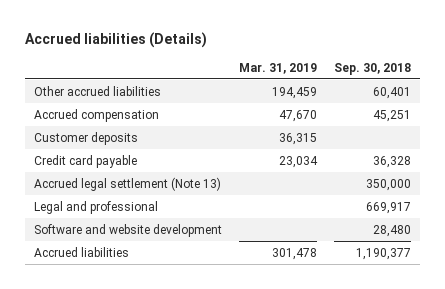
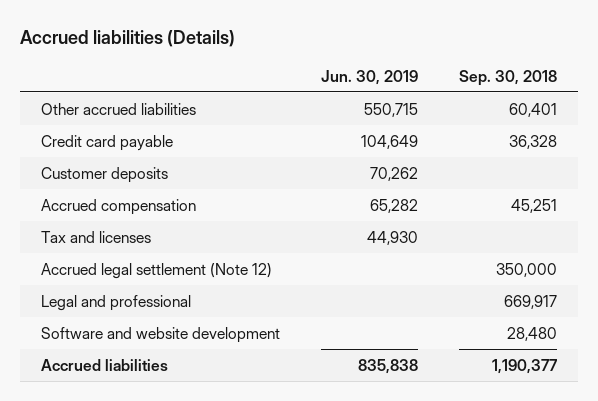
[238,62,317,74] Mar. 31, 2019 -> none
none -> [320,69,418,85] Jun. 30, 2019
[33,131,138,145] Customer deposits -> [40,166,168,183] Customer deposits
[33,108,159,122] Accrued compensation -> [40,198,196,215] Accrued compensation
none -> [40,230,151,243] Tax and licenses
[33,176,221,191] Accrued legal settlement (Note 13) -> [40,262,272,279] Accrued legal settlement (Note 12)

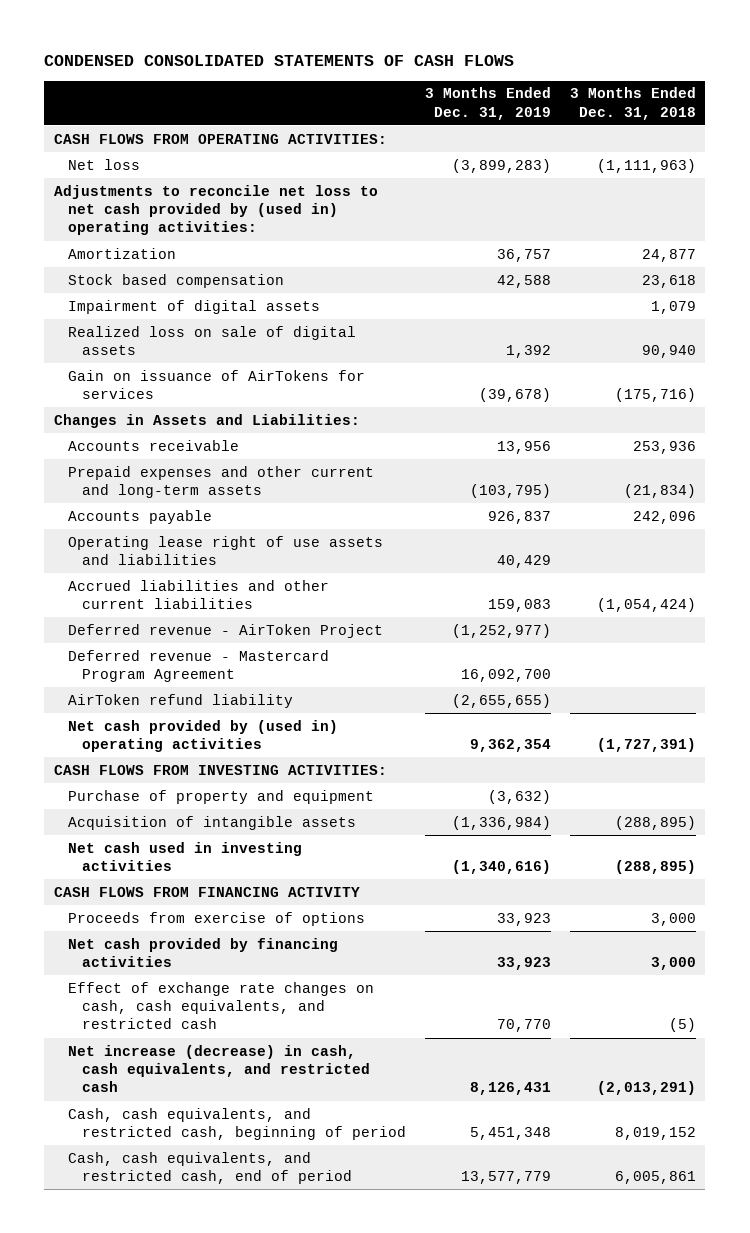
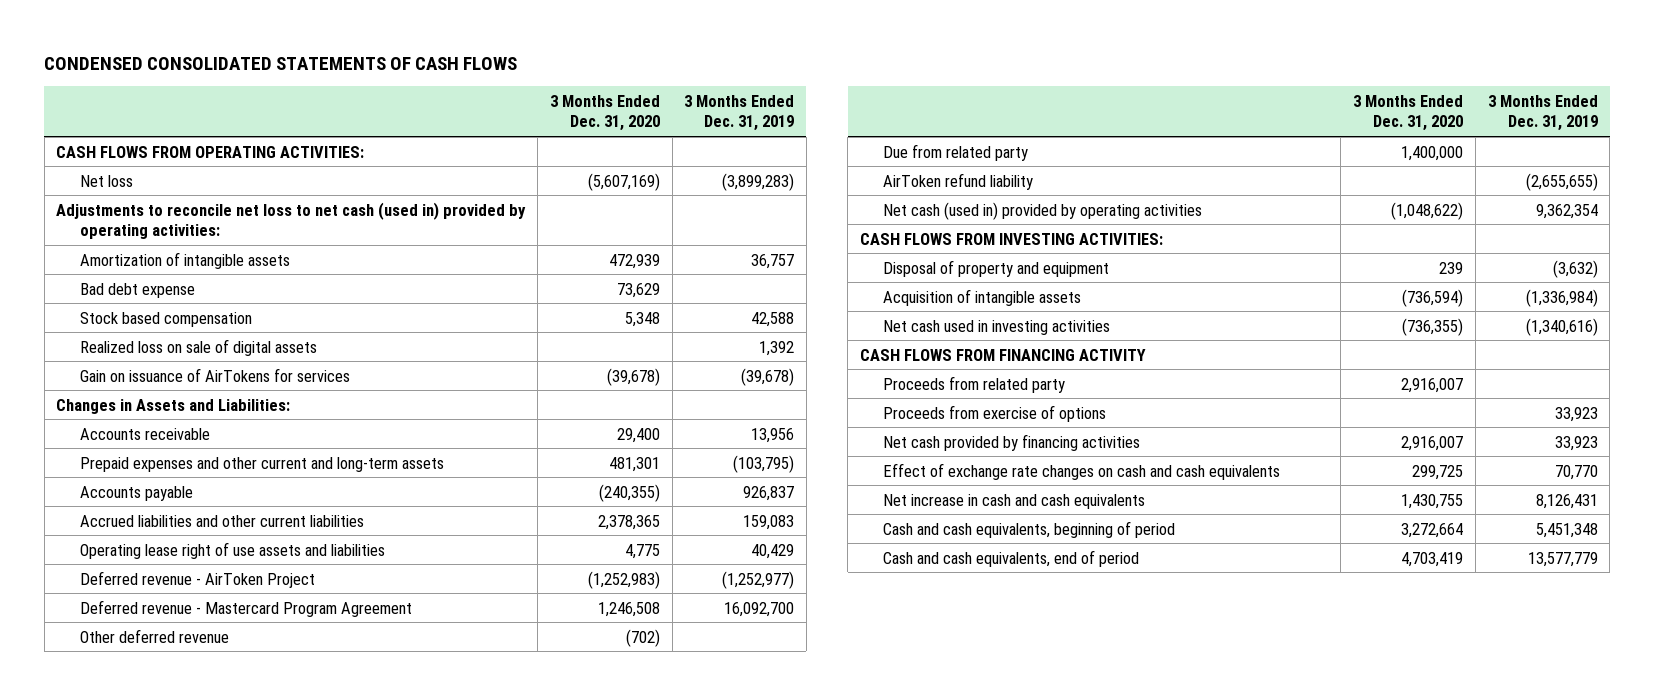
[569,87,696,120] 3 Months Ended Dec. 31, 2018 -> none
none -> [549,94,660,132] 3 Months Ended Dec. 31, 2020
[53,184,378,236] Adjustments to reconcile net loss to net cash provided by (used in) operating activities: -> [56,201,527,240] Adjustments to reconcile net loss to net cash (used in) provided by operating activities:
[67,247,176,259] Amortization -> [80,251,291,269] Amortization of intangible assets
none -> [80,282,196,298] Bad debt expense
[67,299,320,314] Impairment of digital assets -> none
[67,535,383,566] Operating lease right of use assets and liabilities -> [80,541,386,559] Operating lease right of use assets and liabilities
none -> [80,628,230,643] Other deferred revenue
none -> [883,143,1029,161] Due from related party
[67,719,338,753] Net cash provided by (used in) operating activities -> [883,201,1203,220] Net cash (used in) provided by operating activities
[67,789,374,804] Purchase of property and equipment -> [883,259,1110,277] Disposal of property and equipment
none -> [883,375,1066,393] Proceeds from related party
[67,981,374,1030] Effect of exchange rate changes on cash, cash equivalents, and restricted cash -> [883,462,1281,480] Effect of exchange rate changes on cash and cash equivalents
[67,1044,370,1093] Net increase (decrease) in cash, cash equivalents, and restricted cash -> [883,493,1146,509] Net increase in cash and cash equivalents
[67,1107,406,1141] Cash, cash equivalents, and restricted cash, beginning of period -> [883,520,1176,538] Cash and cash equivalents, beginning of period
[67,1151,352,1185] Cash, cash equivalents, and restricted cash, end of period -> [883,549,1140,567] Cash and cash equivalents, end of period

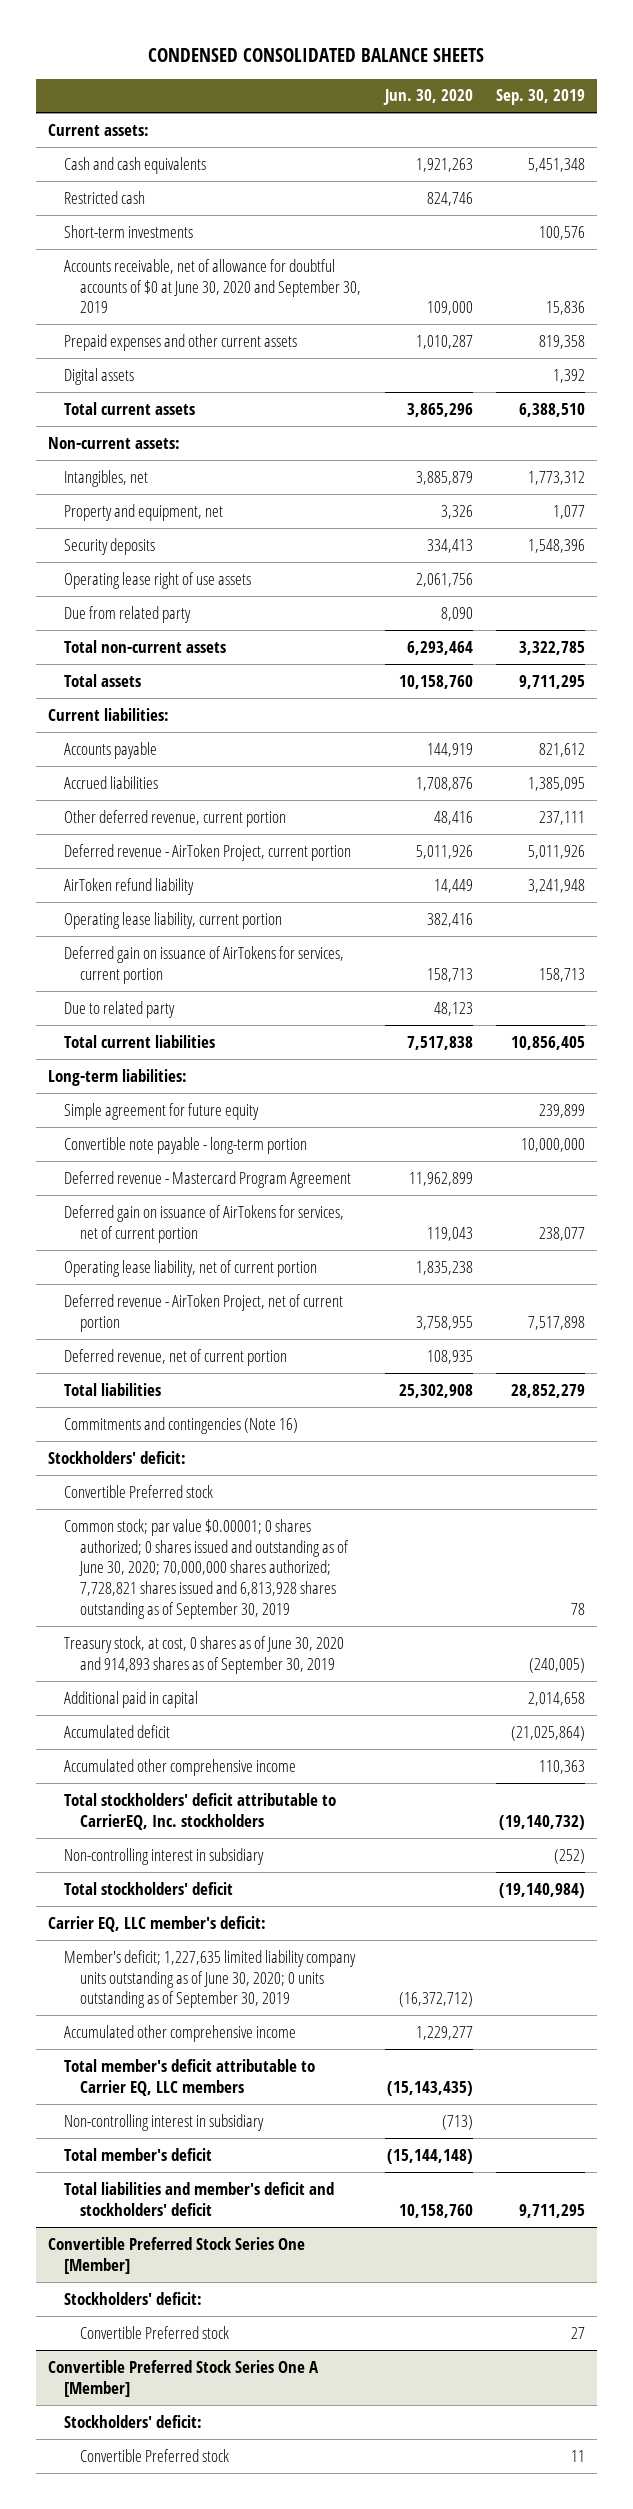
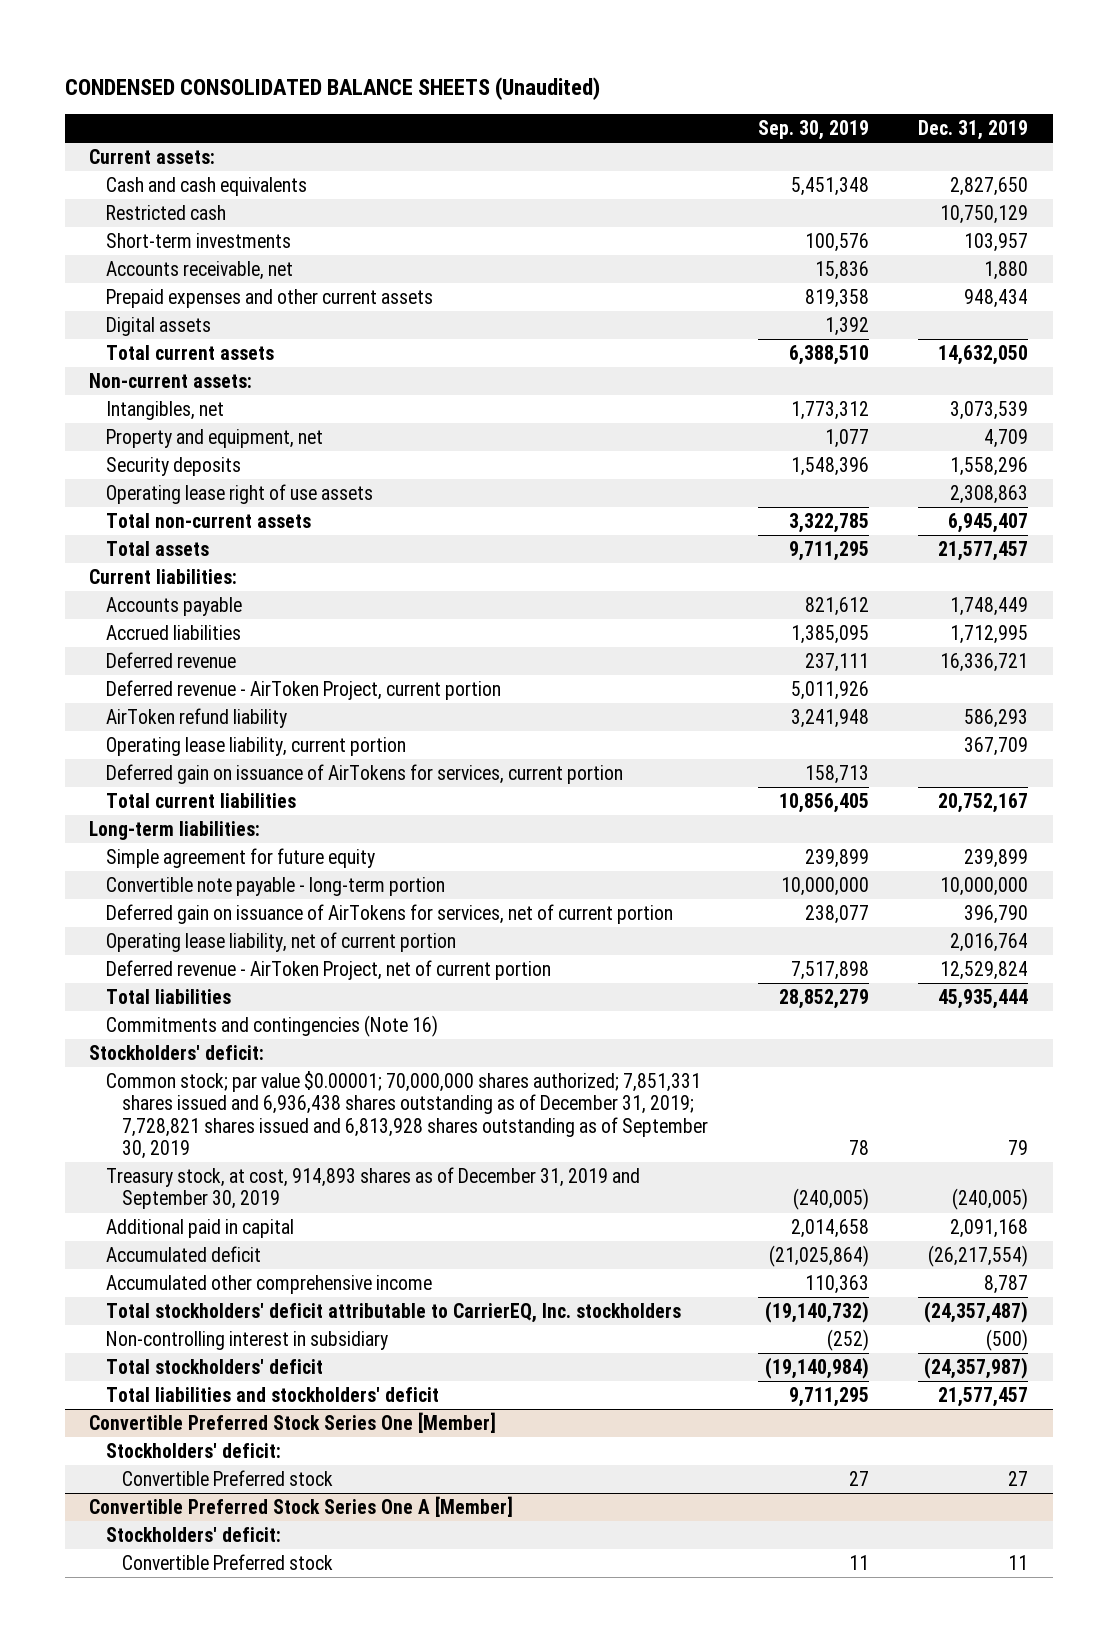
[148,48,485,63] CONDENSED CONSOLIDATED BALANCE SHEETS -> [64,76,600,100] CONDENSED CONSOLIDATED BALANCE SHEETS (Unaudited)
[382,89,473,106] Jun. 30, 2020 -> none
none -> [917,120,1028,141] Dec. 31, 2019
[64,258,362,314] Accounts receivable, net of allowance for doubtful accounts of $0 at June 30, 2020 and September 30, 2019 -> [105,260,293,280] Accounts receivable, net
[64,605,192,623] Due from related party -> none
[64,809,287,827] Other deferred revenue, current portion -> [105,651,236,668] Deferred revenue
[64,1000,176,1018] Due to related party -> none
[64,1170,352,1188] Deferred revenue - Mastercard Program Agreement -> none
[64,1348,288,1366] Deferred revenue, net of current portion -> none
[64,1484,214,1498] Convertible Preferred stock -> none
[64,1518,350,1620] Common stock; par value $0.00001; 0 shares authorized; 0 shares issued and outstanding as of June 30, 2020; 70,000,000 shares authorized; 7,728,821 shares issued and 6,813,928 shares outstanding as of September 30, 2019 -> [105,1070,709,1160] Common stock; par value $0.00001; 70,000,000 shares authorized; 7,851,331 shares issued and 6,936,438 shares outstanding as of December 31, 2019; 7,728,821 shares issued and 6,813,928 shares outstanding as of September 30, 2019
[64,1635,345,1674] Treasury stock, at cost, 0 shares as of June 30, 2020 and 914,893 shares as of September 30, 2019 -> [105,1166,640,1210] Treasury stock, at cost, 914,893 shares as of December 31, 2019 and September 30, 2019
[48,1915,267,1932] Carrier EQ, LLC member's deficit: -> none
[64,1949,357,2009] Member's deficit; 1,227,635 limited liability company units outstanding as of June 30, 2020; 0 units outstanding as of September 30, 2019 -> none
[64,2024,297,2042] Accumulated other comprehensive income -> none
[64,2058,316,2096] Total member's deficit attributable to Carrier EQ, LLC members -> none
[64,2113,265,2131] Non-controlling interest in subsidiary -> none
[64,2147,213,2161] Total member's deficit -> none
[64,2181,335,2216] Total liabilities and member's deficit and stockholders' deficit -> [105,1386,439,1402] Total liabilities and stockholders' deficit

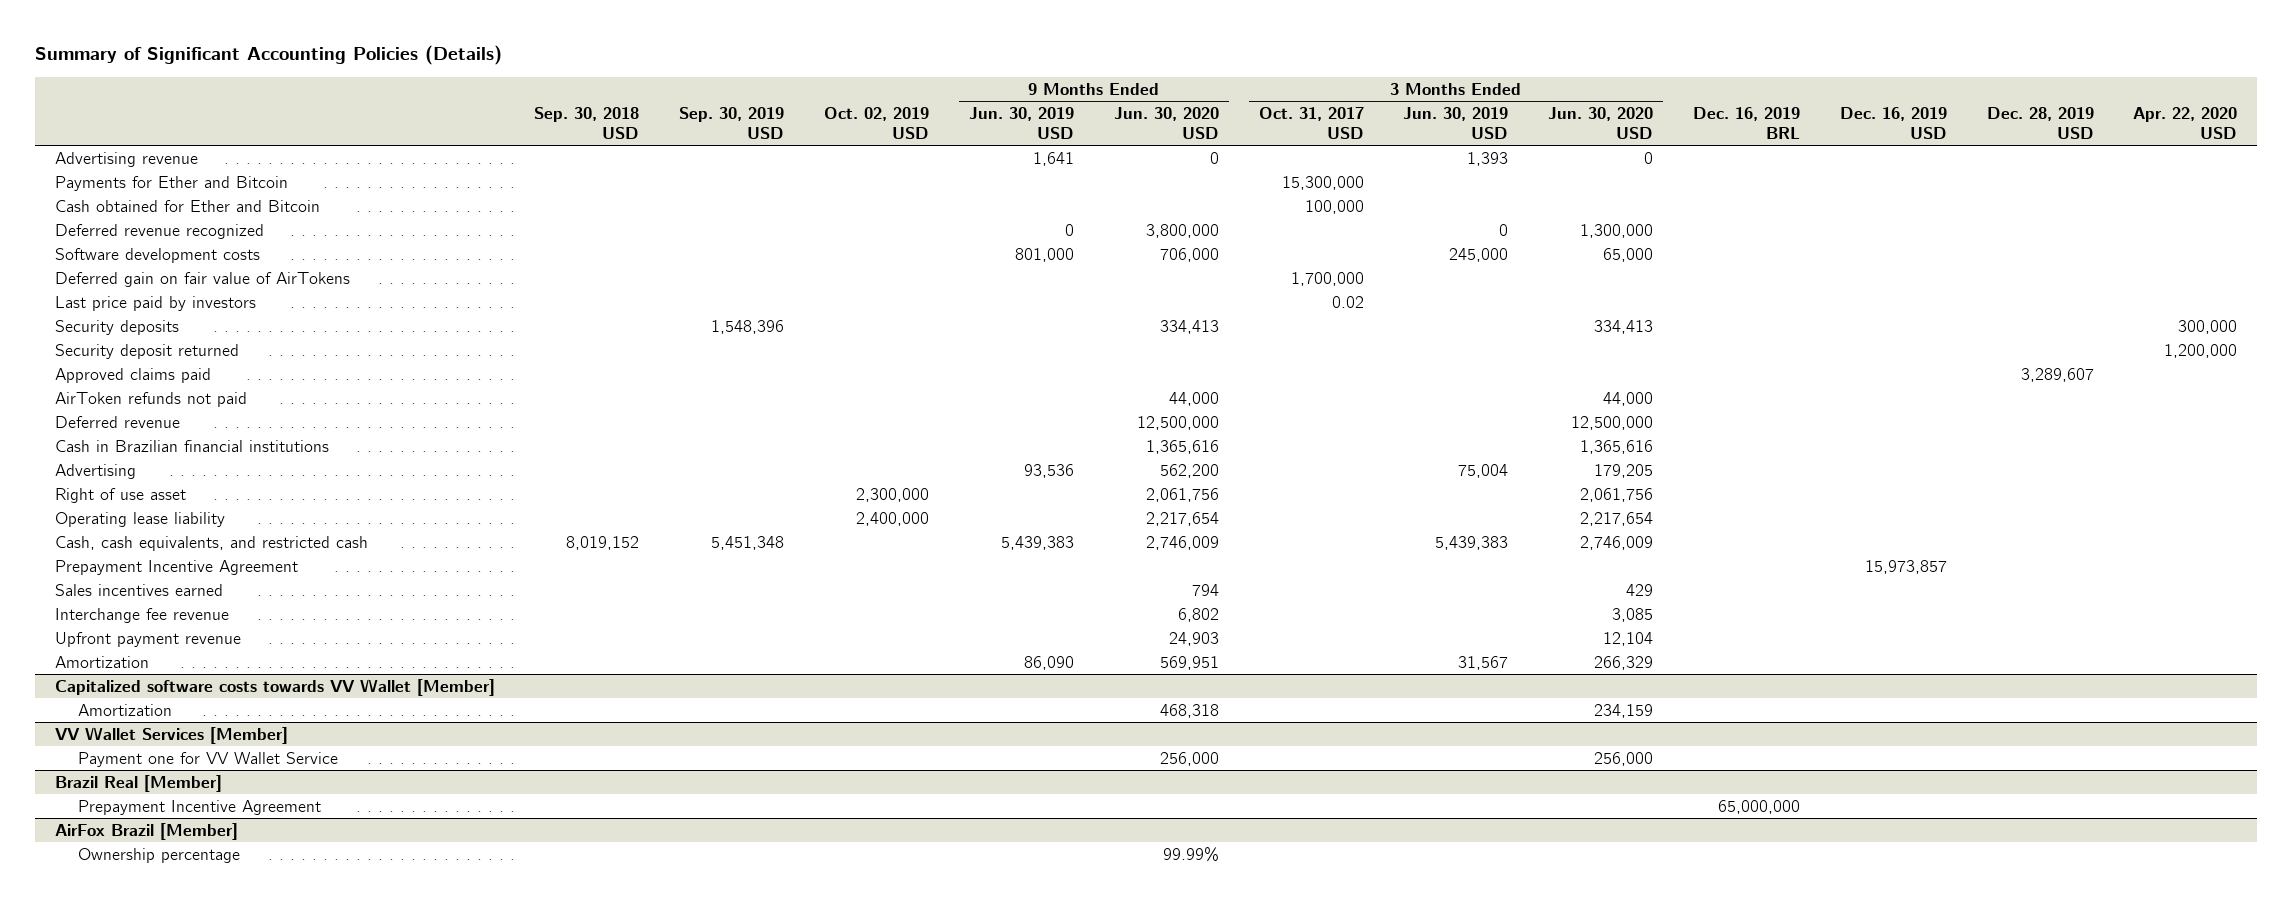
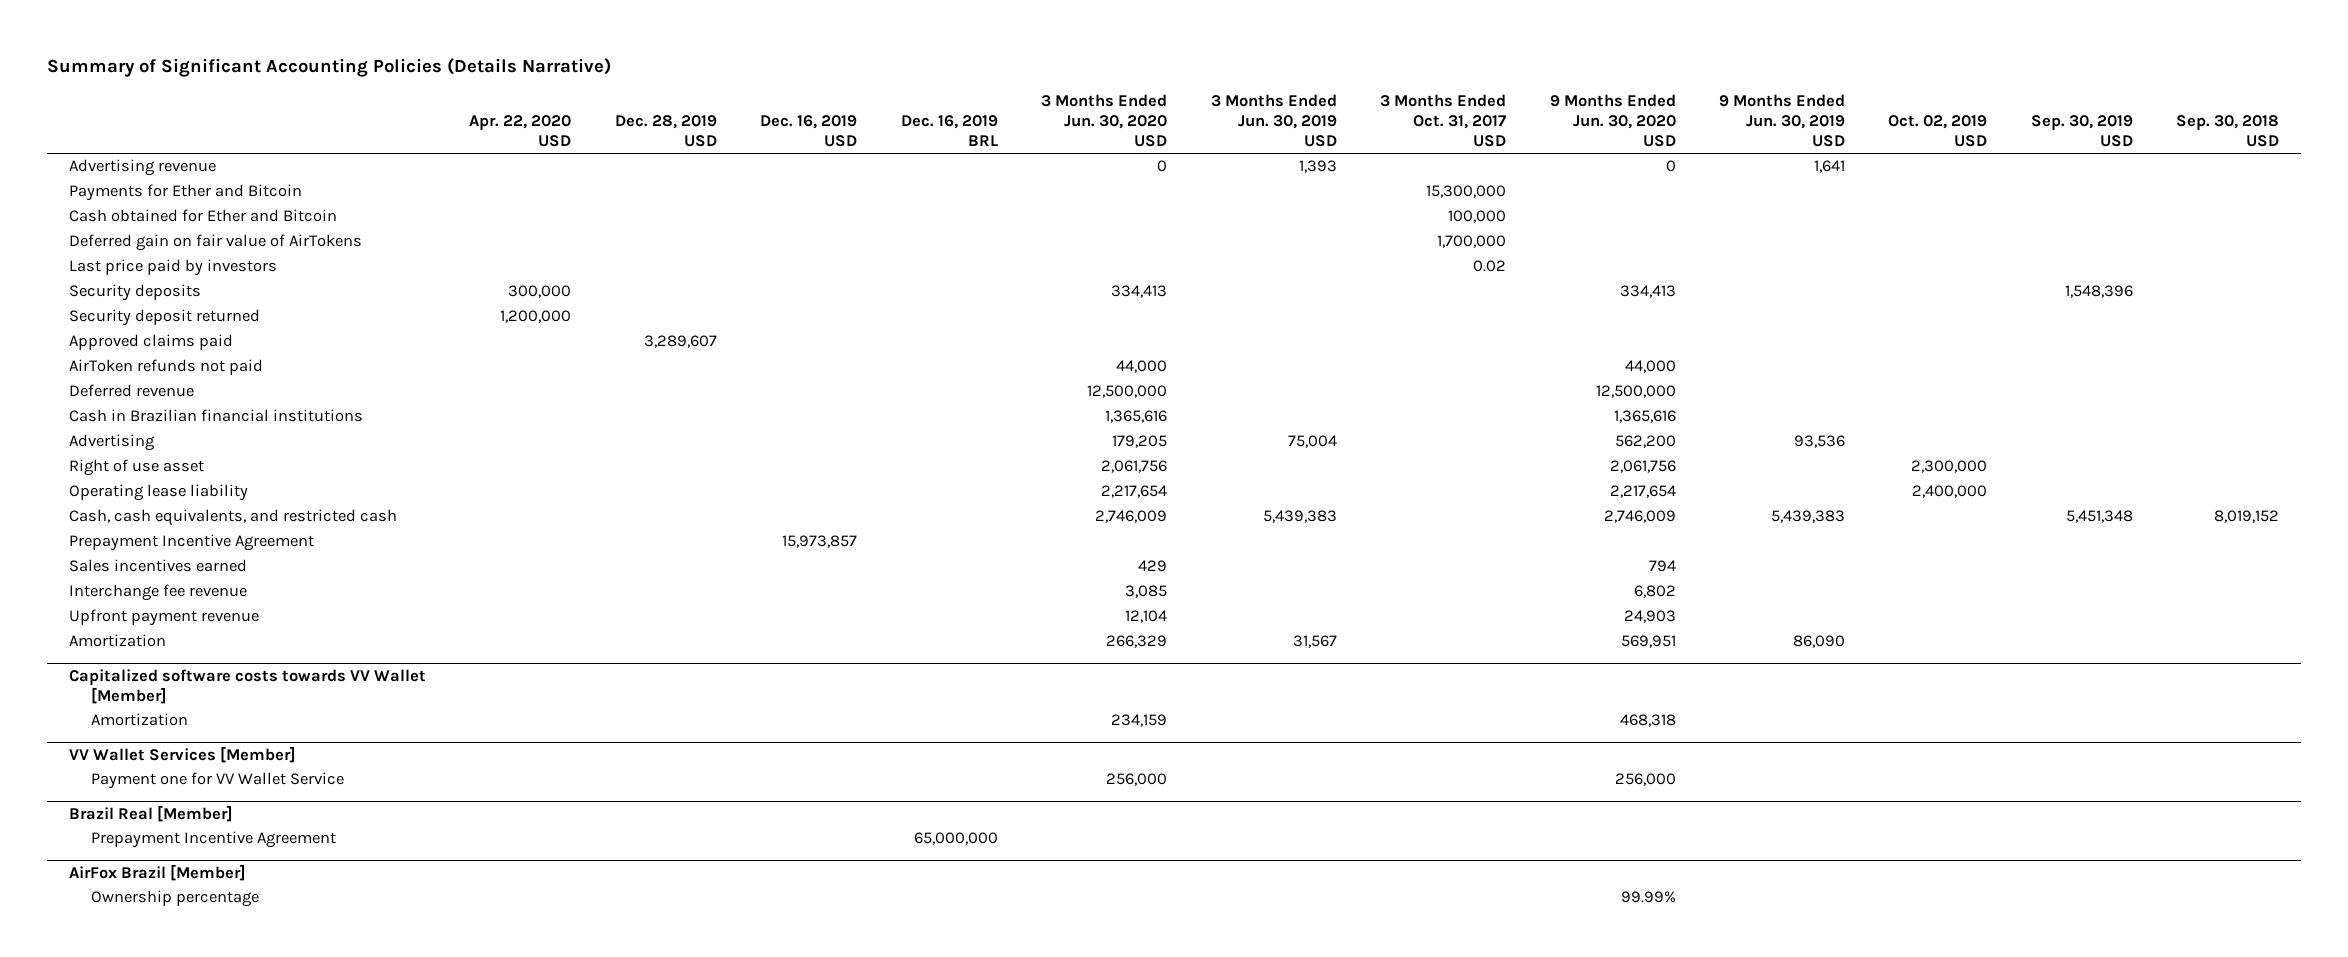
[34,45,502,66] Summary of Significant Accounting Policies (Details) -> [47,58,612,78] Summary of Significant Accounting Policies (Details Narrative)
[54,223,264,239] Deferred revenue recognized -> none
[54,247,260,263] Software development costs -> none

